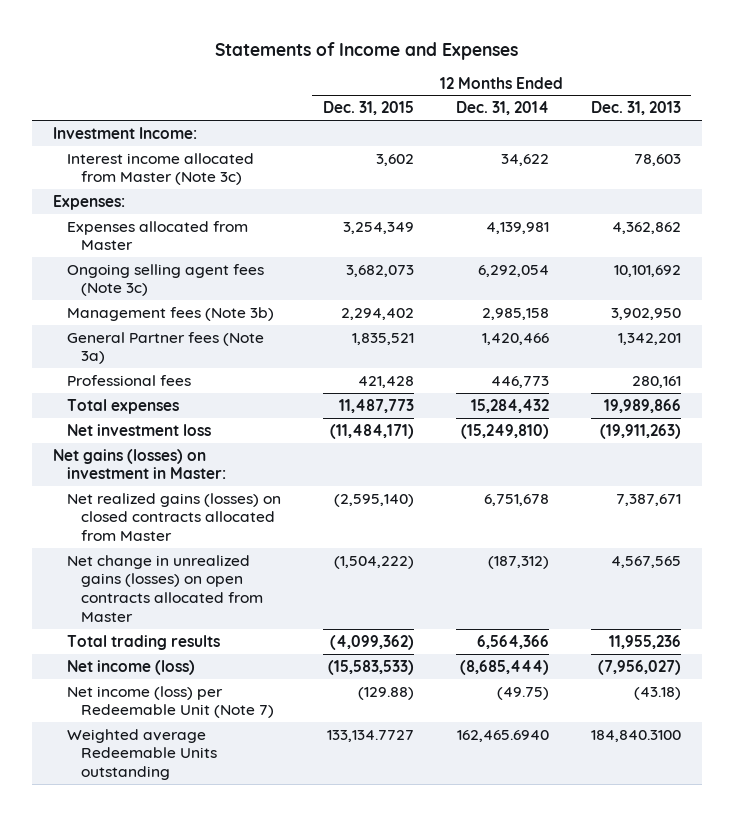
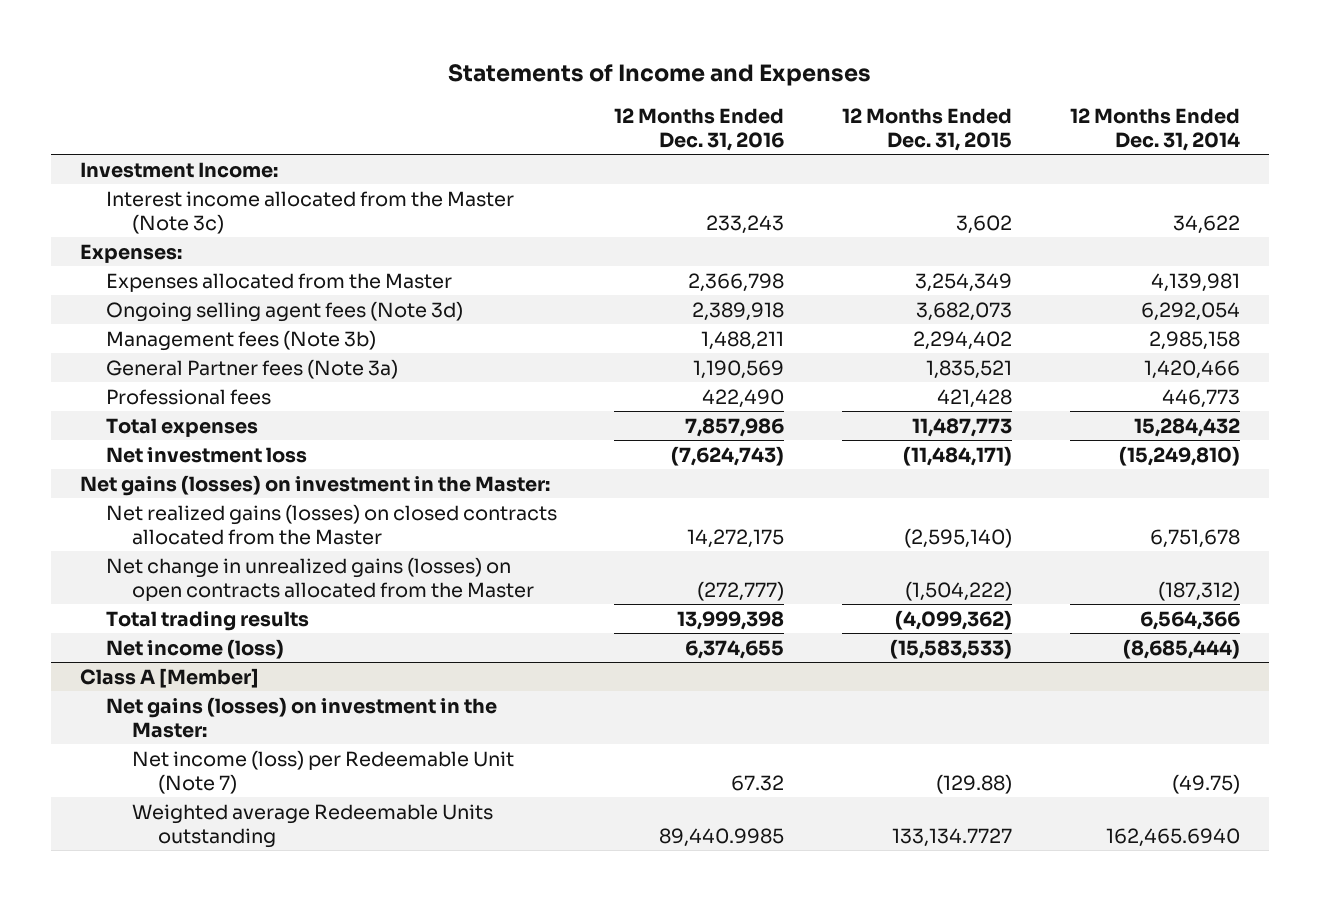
[590,101,681,116] Dec. 31, 2013 -> none
none -> [614,107,785,151] 12 Months Ended Dec. 31, 2016
[66,152,254,186] Interest income allocated from Master (Note 3c) -> [105,190,514,234] Interest income allocated from the Master (Note 3c)
[66,220,248,251] Expenses allocated from Master -> [105,272,452,292] Expenses allocated from the Master
[66,263,264,297] Ongoing selling agent fees (Note 3c) -> [105,300,463,322] Ongoing selling agent fees (Note 3d)
[52,448,226,480] Net gains (losses) on investment in Master: -> [79,474,550,496] Net gains (losses) on investment in the Master:
[66,492,281,542] Net realized gains (losses) on closed contracts allocated from Master -> [105,503,557,545] Net realized gains (losses) on closed contracts allocated from the Master
[66,554,263,622] Net change in unrealized gains (losses) on open contracts allocated from Master -> [105,556,534,601] Net change in unrealized gains (losses) on open contracts allocated from the Master
none -> [79,667,259,688] Class A [Member]
none -> [105,696,497,738] Net gains (losses) on investment in the Master:

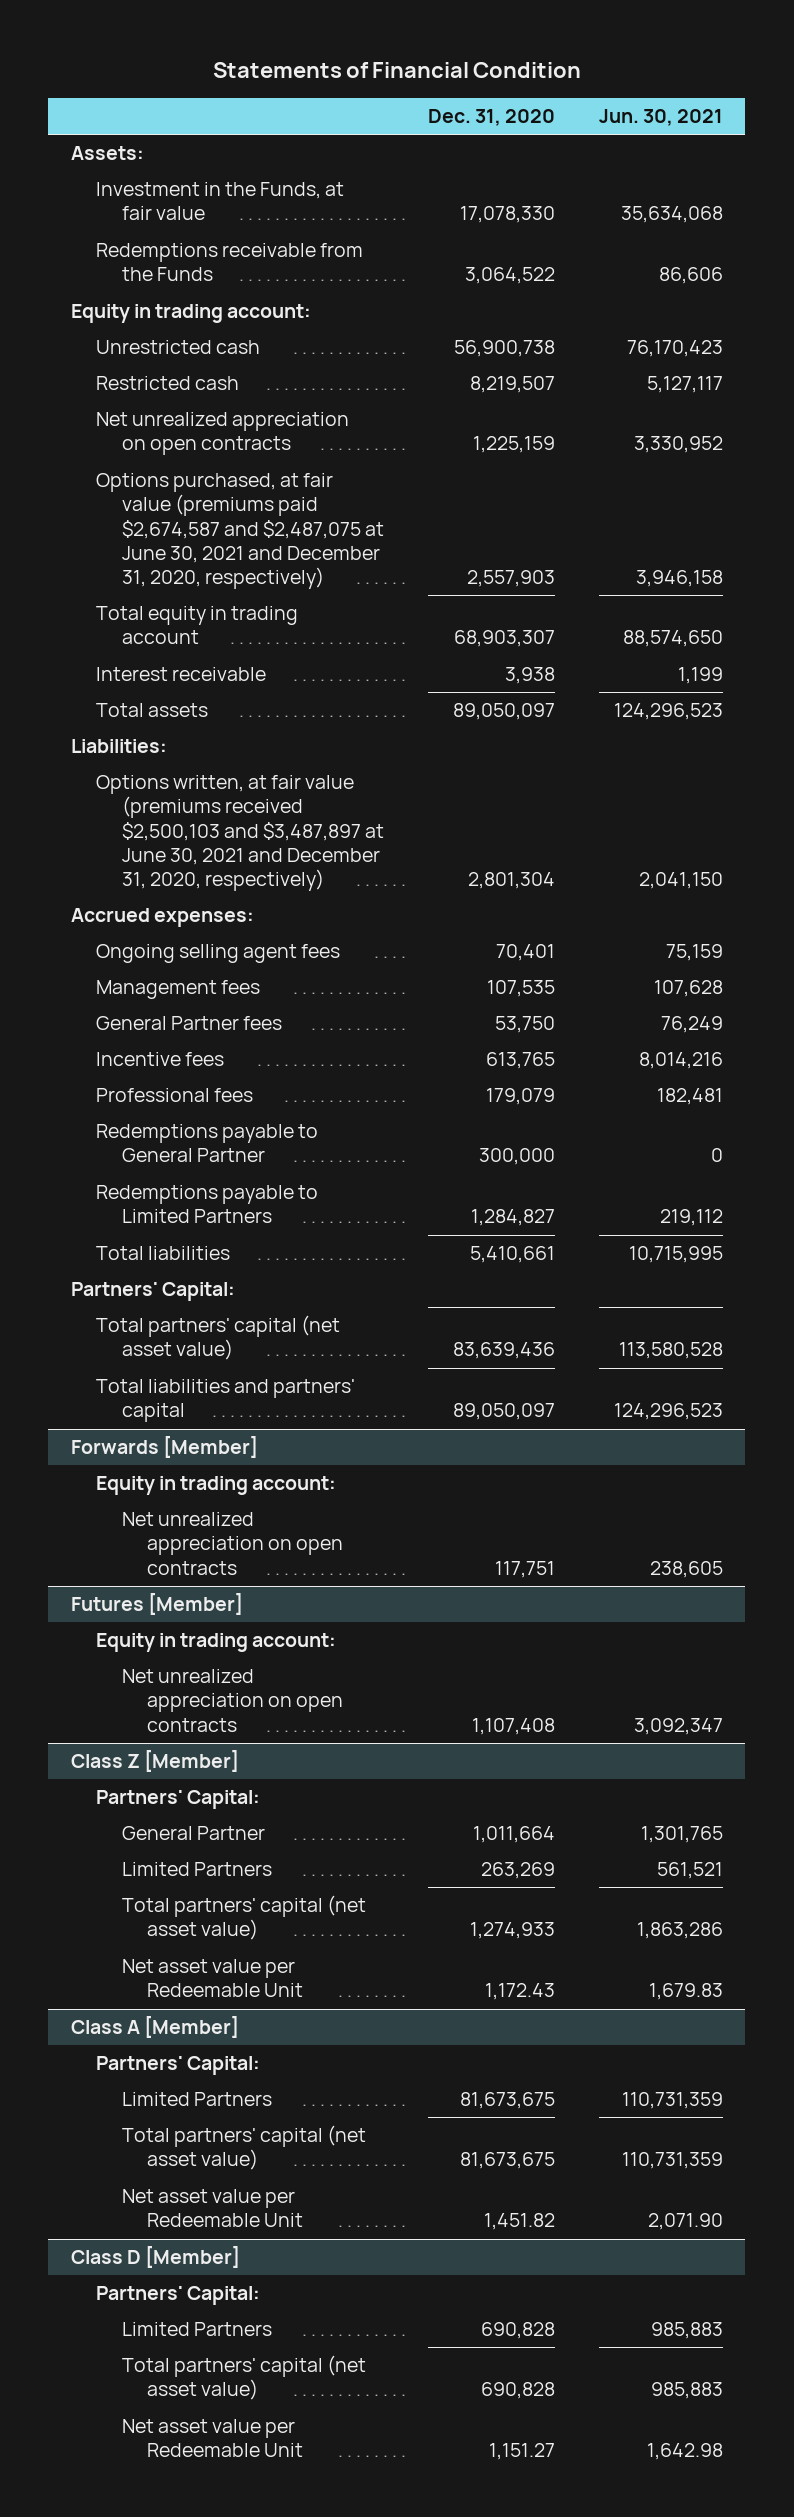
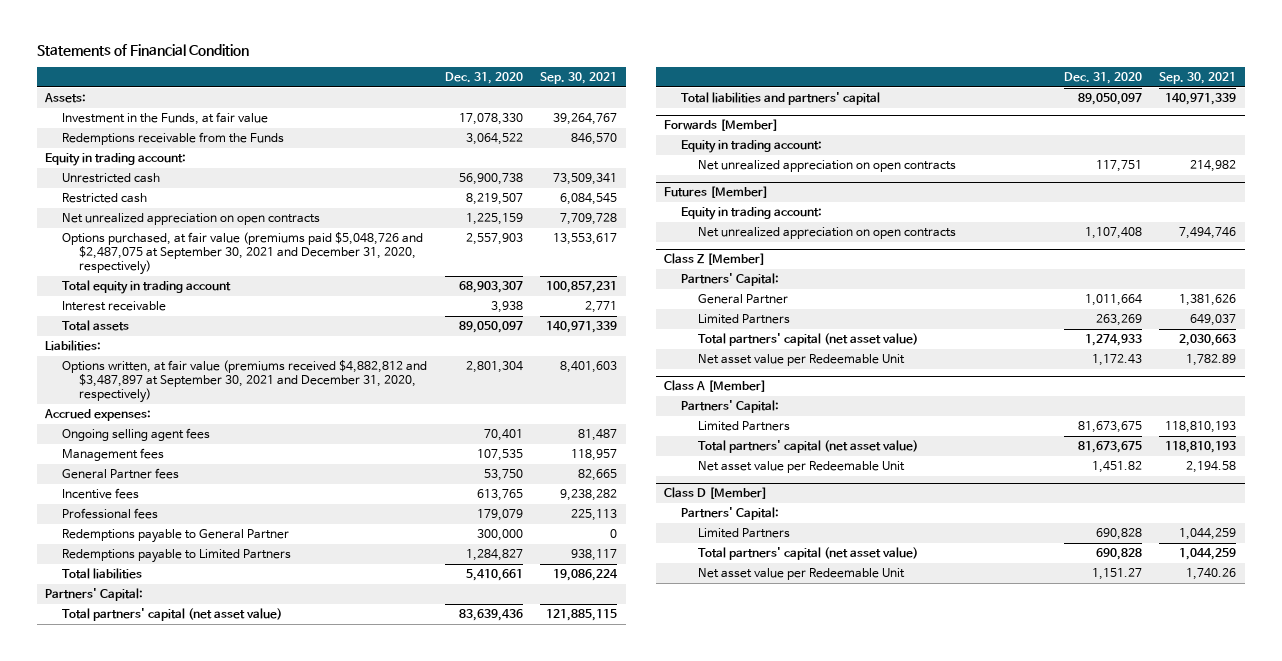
[599,108,724,126] Jun. 30, 2021 -> none
none -> [540,71,618,84] Sep. 30, 2021
[96,473,384,590] Options purchased, at fair value (premiums paid $2,674,587 and $2,487,075 at June 30, 2021 and December 31, 2020, respectively) -> [62,232,424,276] Options purchased, at fair value (premiums paid $5,048,726 and $2,487,075 at September 30, 2021 and December 31, 2020, respectively)
[96,775,384,892] Options written, at fair value (premiums received $2,500,103 and $3,487,897 at June 30, 2021 and December 31, 2020, respectively) -> [62,360,428,404] Options written, at fair value (premiums received $4,882,812 and $3,487,897 at September 30, 2021 and December 31, 2020, respectively)

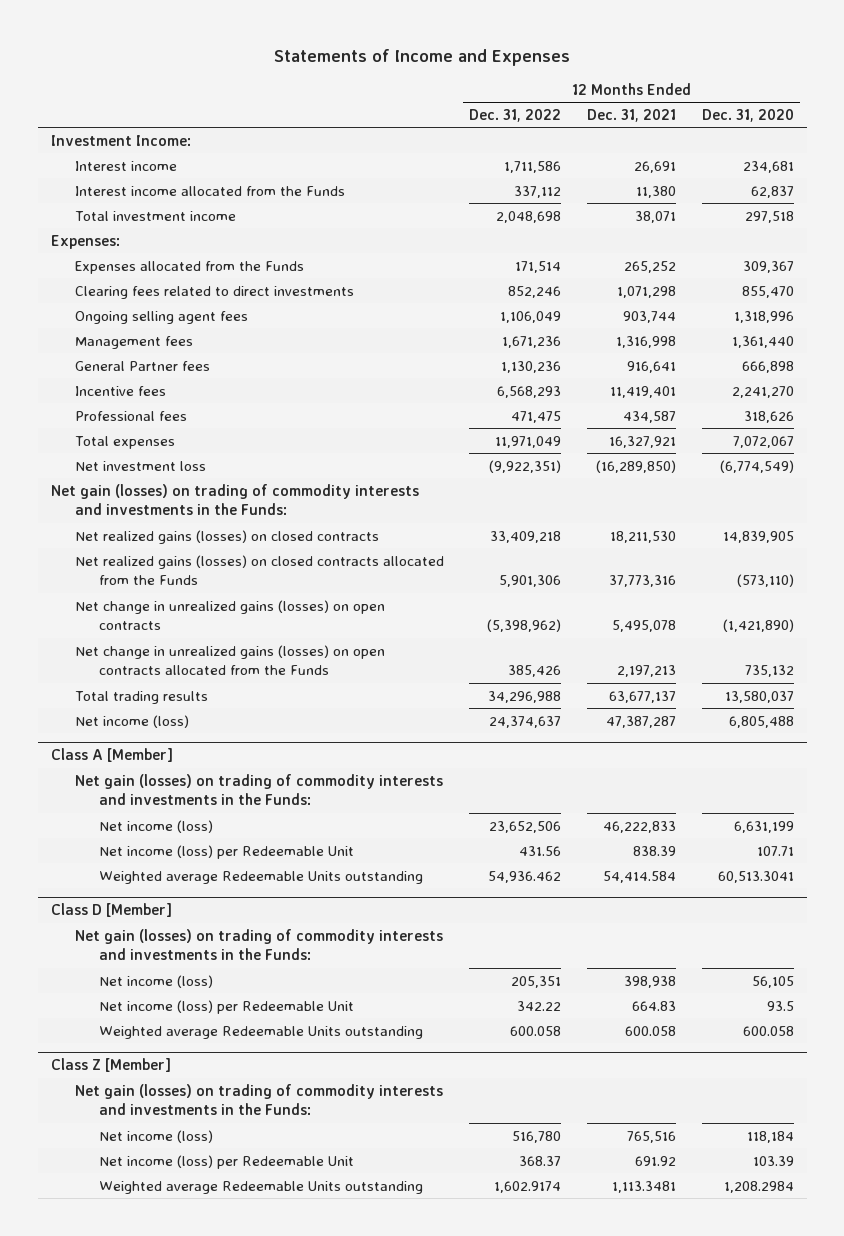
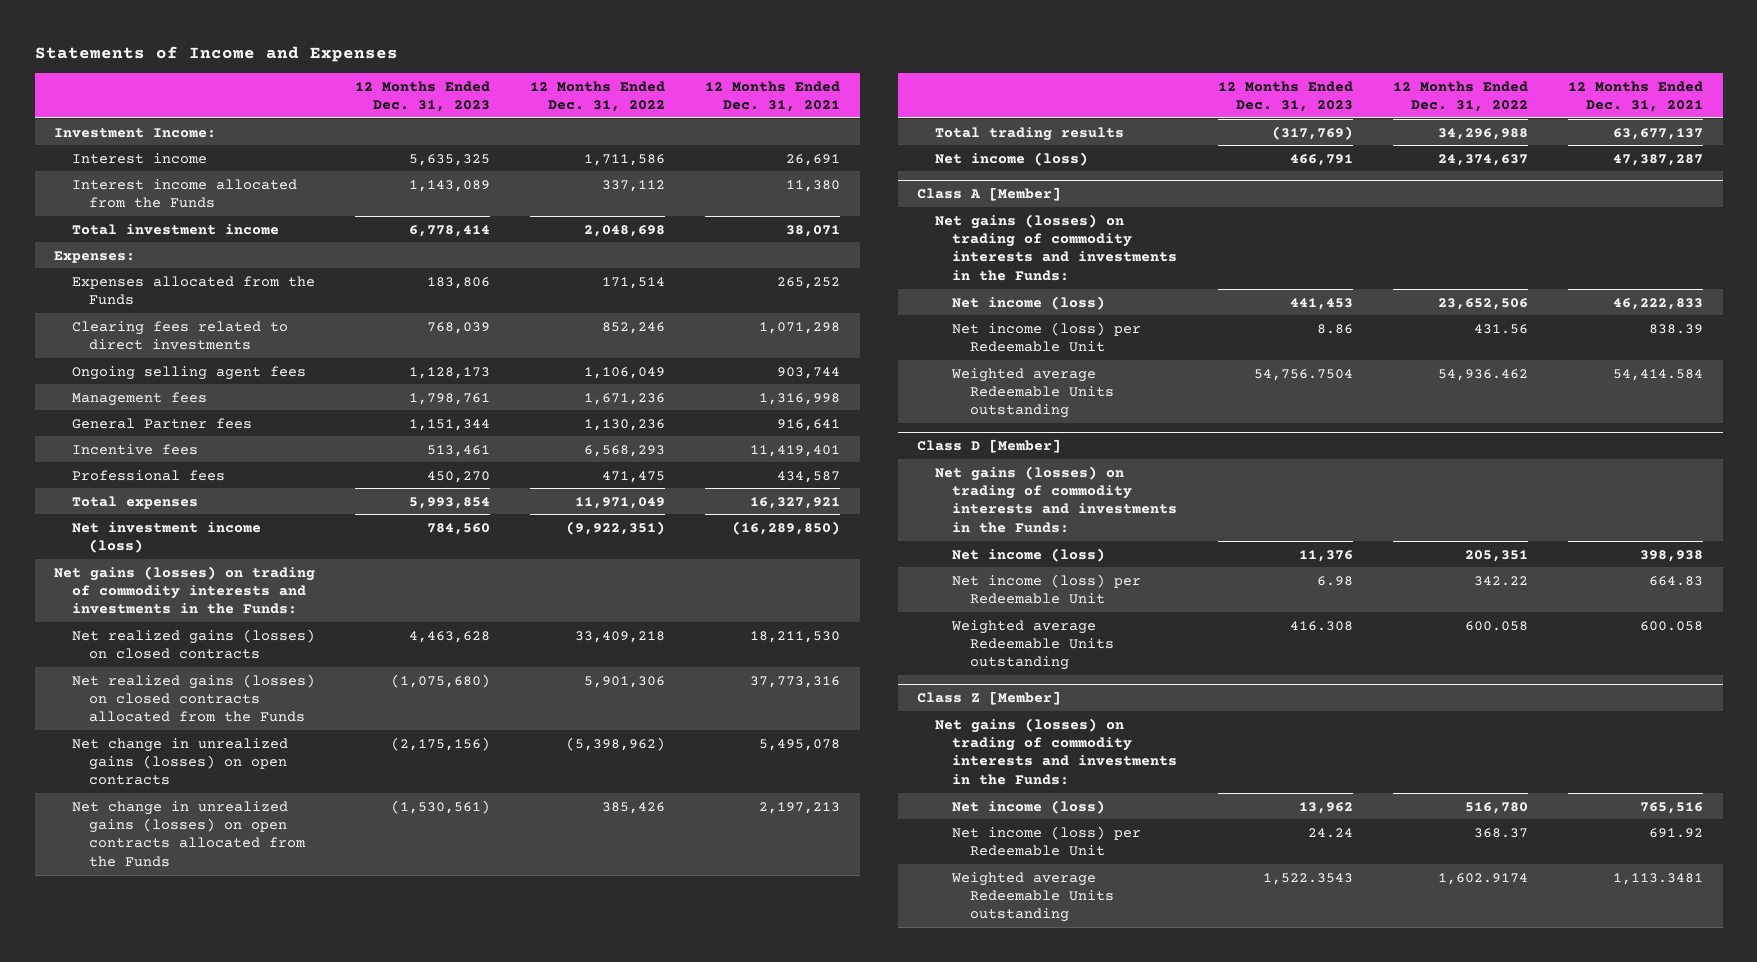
[701,108,794,122] Dec. 31, 2020 -> none
none -> [355,80,491,113] 12 Months Ended Dec. 31, 2023
[74,460,206,471] Net investment loss -> [71,521,261,554] Net investment income (loss)
[50,483,419,516] Net gain (losses) on trading of commodity interests and investments in the Funds: -> [54,565,316,615] Net gains (losses) on trading of commodity interests and investments in the Funds:
[74,773,443,806] Net gain (losses) on trading of commodity interests and investments in the Funds: -> [934,213,1178,281] Net gains (losses) on trading of commodity interests and investments in the Funds:
[74,928,443,961] Net gain (losses) on trading of commodity interests and investments in the Funds: -> [934,465,1178,533] Net gains (losses) on trading of commodity interests and investments in the Funds:
[74,1083,443,1116] Net gain (losses) on trading of commodity interests and investments in the Funds: -> [934,717,1178,785] Net gains (losses) on trading of commodity interests and investments in the Funds:

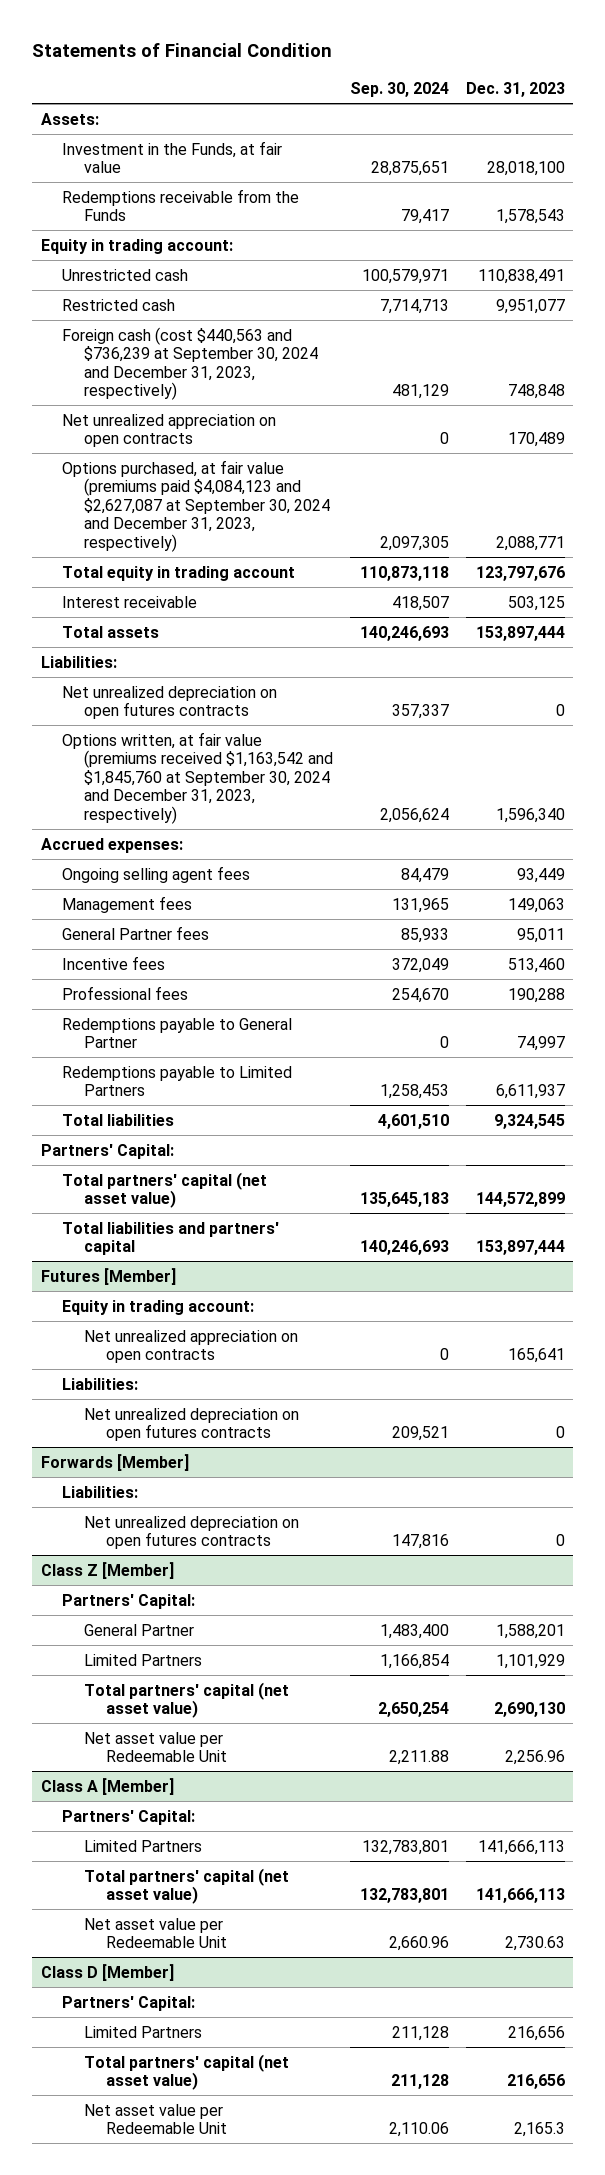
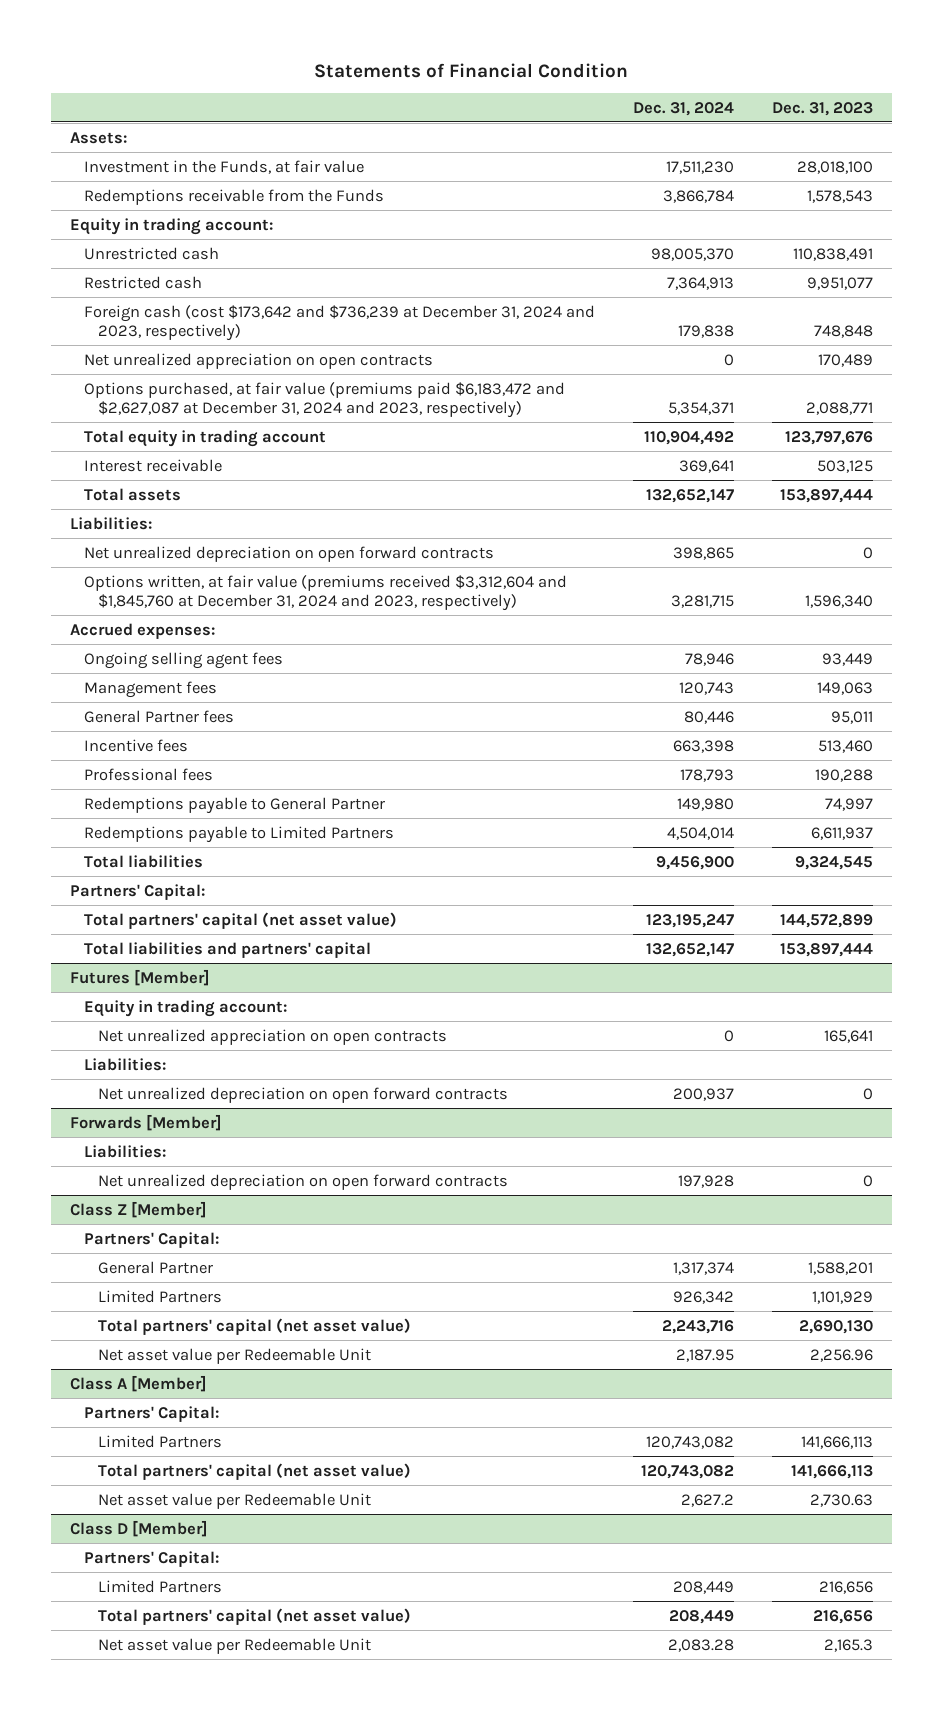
[349,81,449,97] Sep. 30, 2024 -> none
none -> [633,101,735,116] Dec. 31, 2024
[62,326,319,401] Foreign cash (cost $440,563 and $736,239 at September 30, 2024 and December 31, 2023, respectively) -> [84,304,596,342] Foreign cash (cost $173,642 and $736,239 at December 31, 2024 and 2023, respectively)
[62,459,331,552] Options purchased, at fair value (premiums paid $4,084,123 and $2,627,087 at September 30, 2024 and December 31, 2023, respectively) -> [84,381,566,419] Options purchased, at fair value (premiums paid $6,183,472 and $2,627,087 at December 31, 2024 and 2023, respectively)
[62,685,278,720] Net unrealized depreciation on open futures contracts -> [84,545,495,562] Net unrealized depreciation on open forward contracts
[62,731,334,824] Options written, at fair value (premiums received $1,163,542 and $1,845,760 at September 30, 2024 and December 31, 2023, respectively) -> [84,574,568,612] Options written, at fair value (premiums received $3,312,604 and $1,845,760 at December 31, 2024 and 2023, respectively)
[84,1407,300,1442] Net unrealized depreciation on open futures contracts -> [98,1086,509,1103] Net unrealized depreciation on open forward contracts
[84,1515,300,1550] Net unrealized depreciation on open futures contracts -> [98,1173,509,1190] Net unrealized depreciation on open forward contracts

